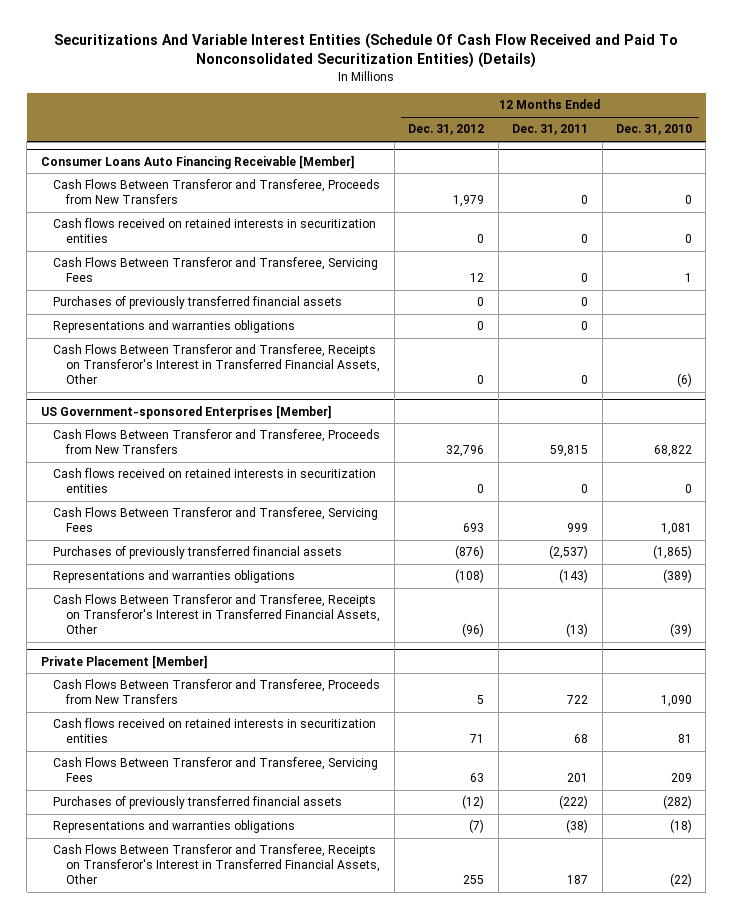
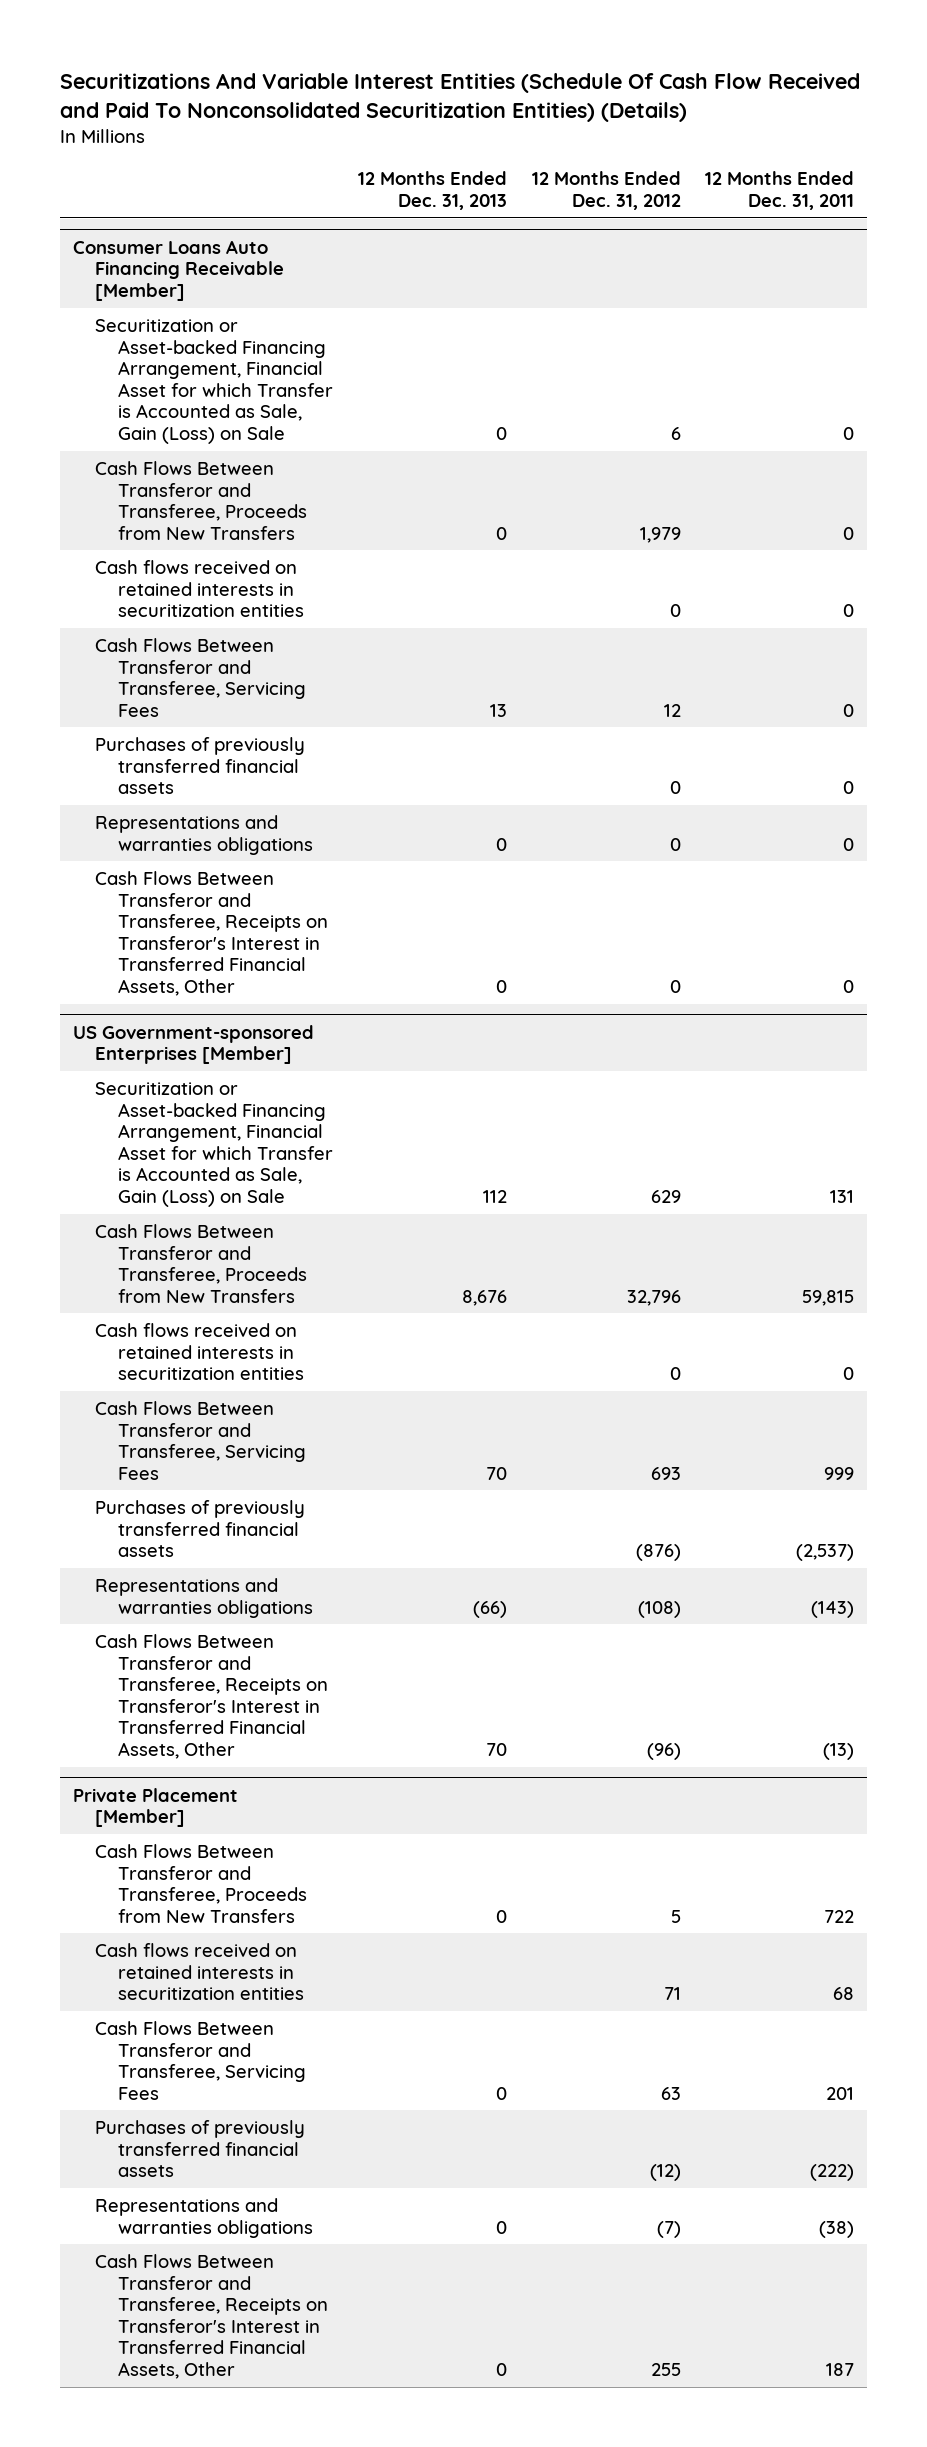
[616,124,693,136] Dec. 31, 2010 -> none
none -> [357,171,507,210] 12 Months Ended Dec. 31, 2013
none -> [95,318,334,444] Securitization or Asset-backed Financing Arrangement, Financial Asset for which Transfer is Accounted as Sale, Gain (Loss) on Sale
none -> [95,1081,334,1207] Securitization or Asset-backed Financing Arrangement, Financial Asset for which Transfer is Accounted as Sale, Gain (Loss) on Sale

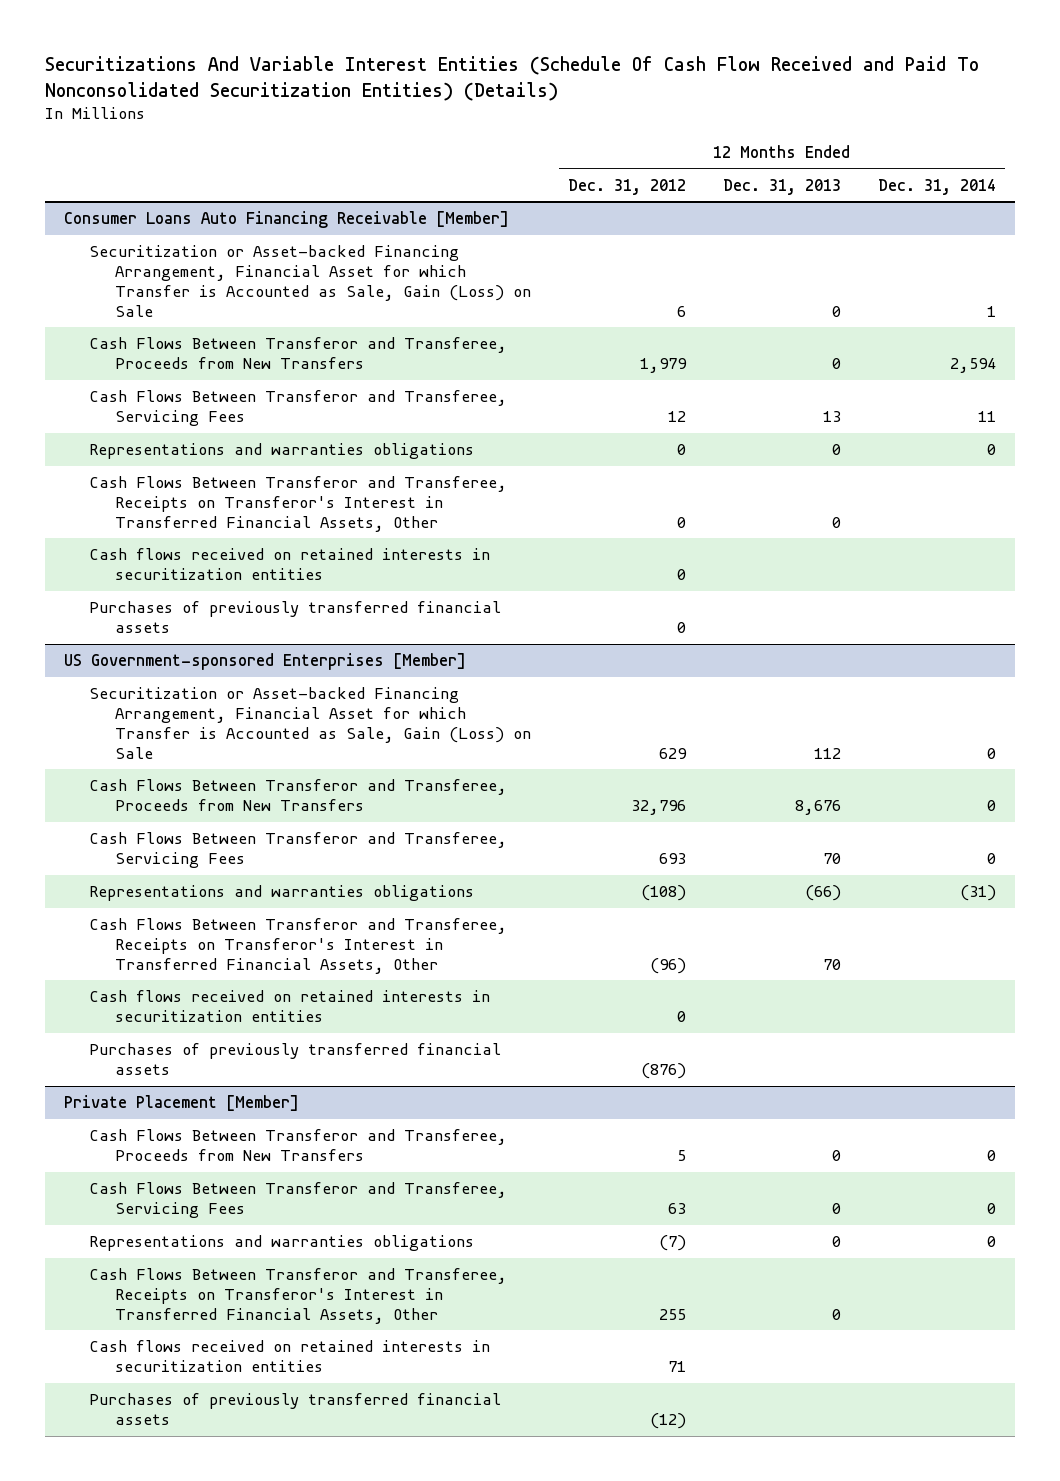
[705,171,855,210] 12 Months Ended Dec. 31, 2011 -> none
none -> [878,178,997,195] Dec. 31, 2014
[95,559,305,618] Cash flows received on retained interests in securitization entities -> [89,548,491,580] Cash flows received on retained interests in securitization entities
[95,736,306,795] Purchases of previously transferred financial assets -> [89,601,502,633] Purchases of previously transferred financial assets
[95,1322,305,1381] Cash flows received on retained interests in securitization entities -> [89,990,491,1022] Cash flows received on retained interests in securitization entities
[95,1499,306,1558] Purchases of previously transferred financial assets -> [89,1043,502,1075] Purchases of previously transferred financial assets
[95,1942,305,2001] Cash flows received on retained interests in securitization entities -> [89,1340,491,1372] Cash flows received on retained interests in securitization entities
[95,2119,306,2178] Purchases of previously transferred financial assets -> [89,1393,502,1425] Purchases of previously transferred financial assets

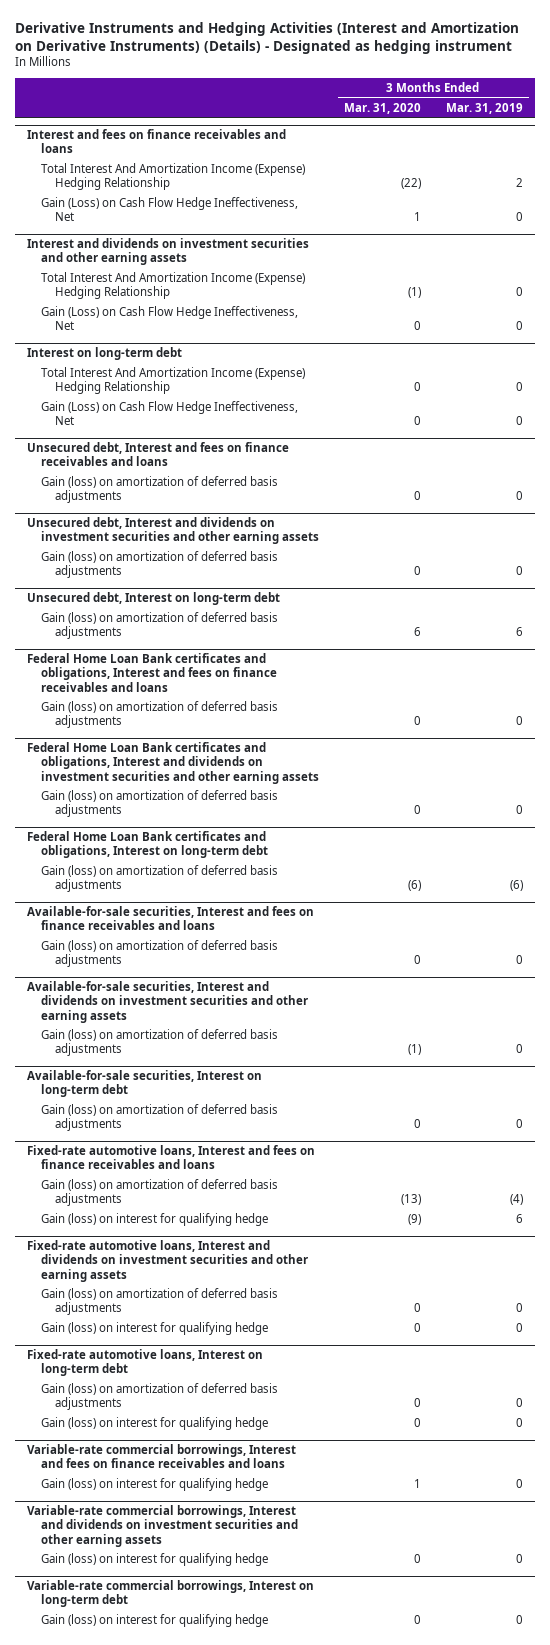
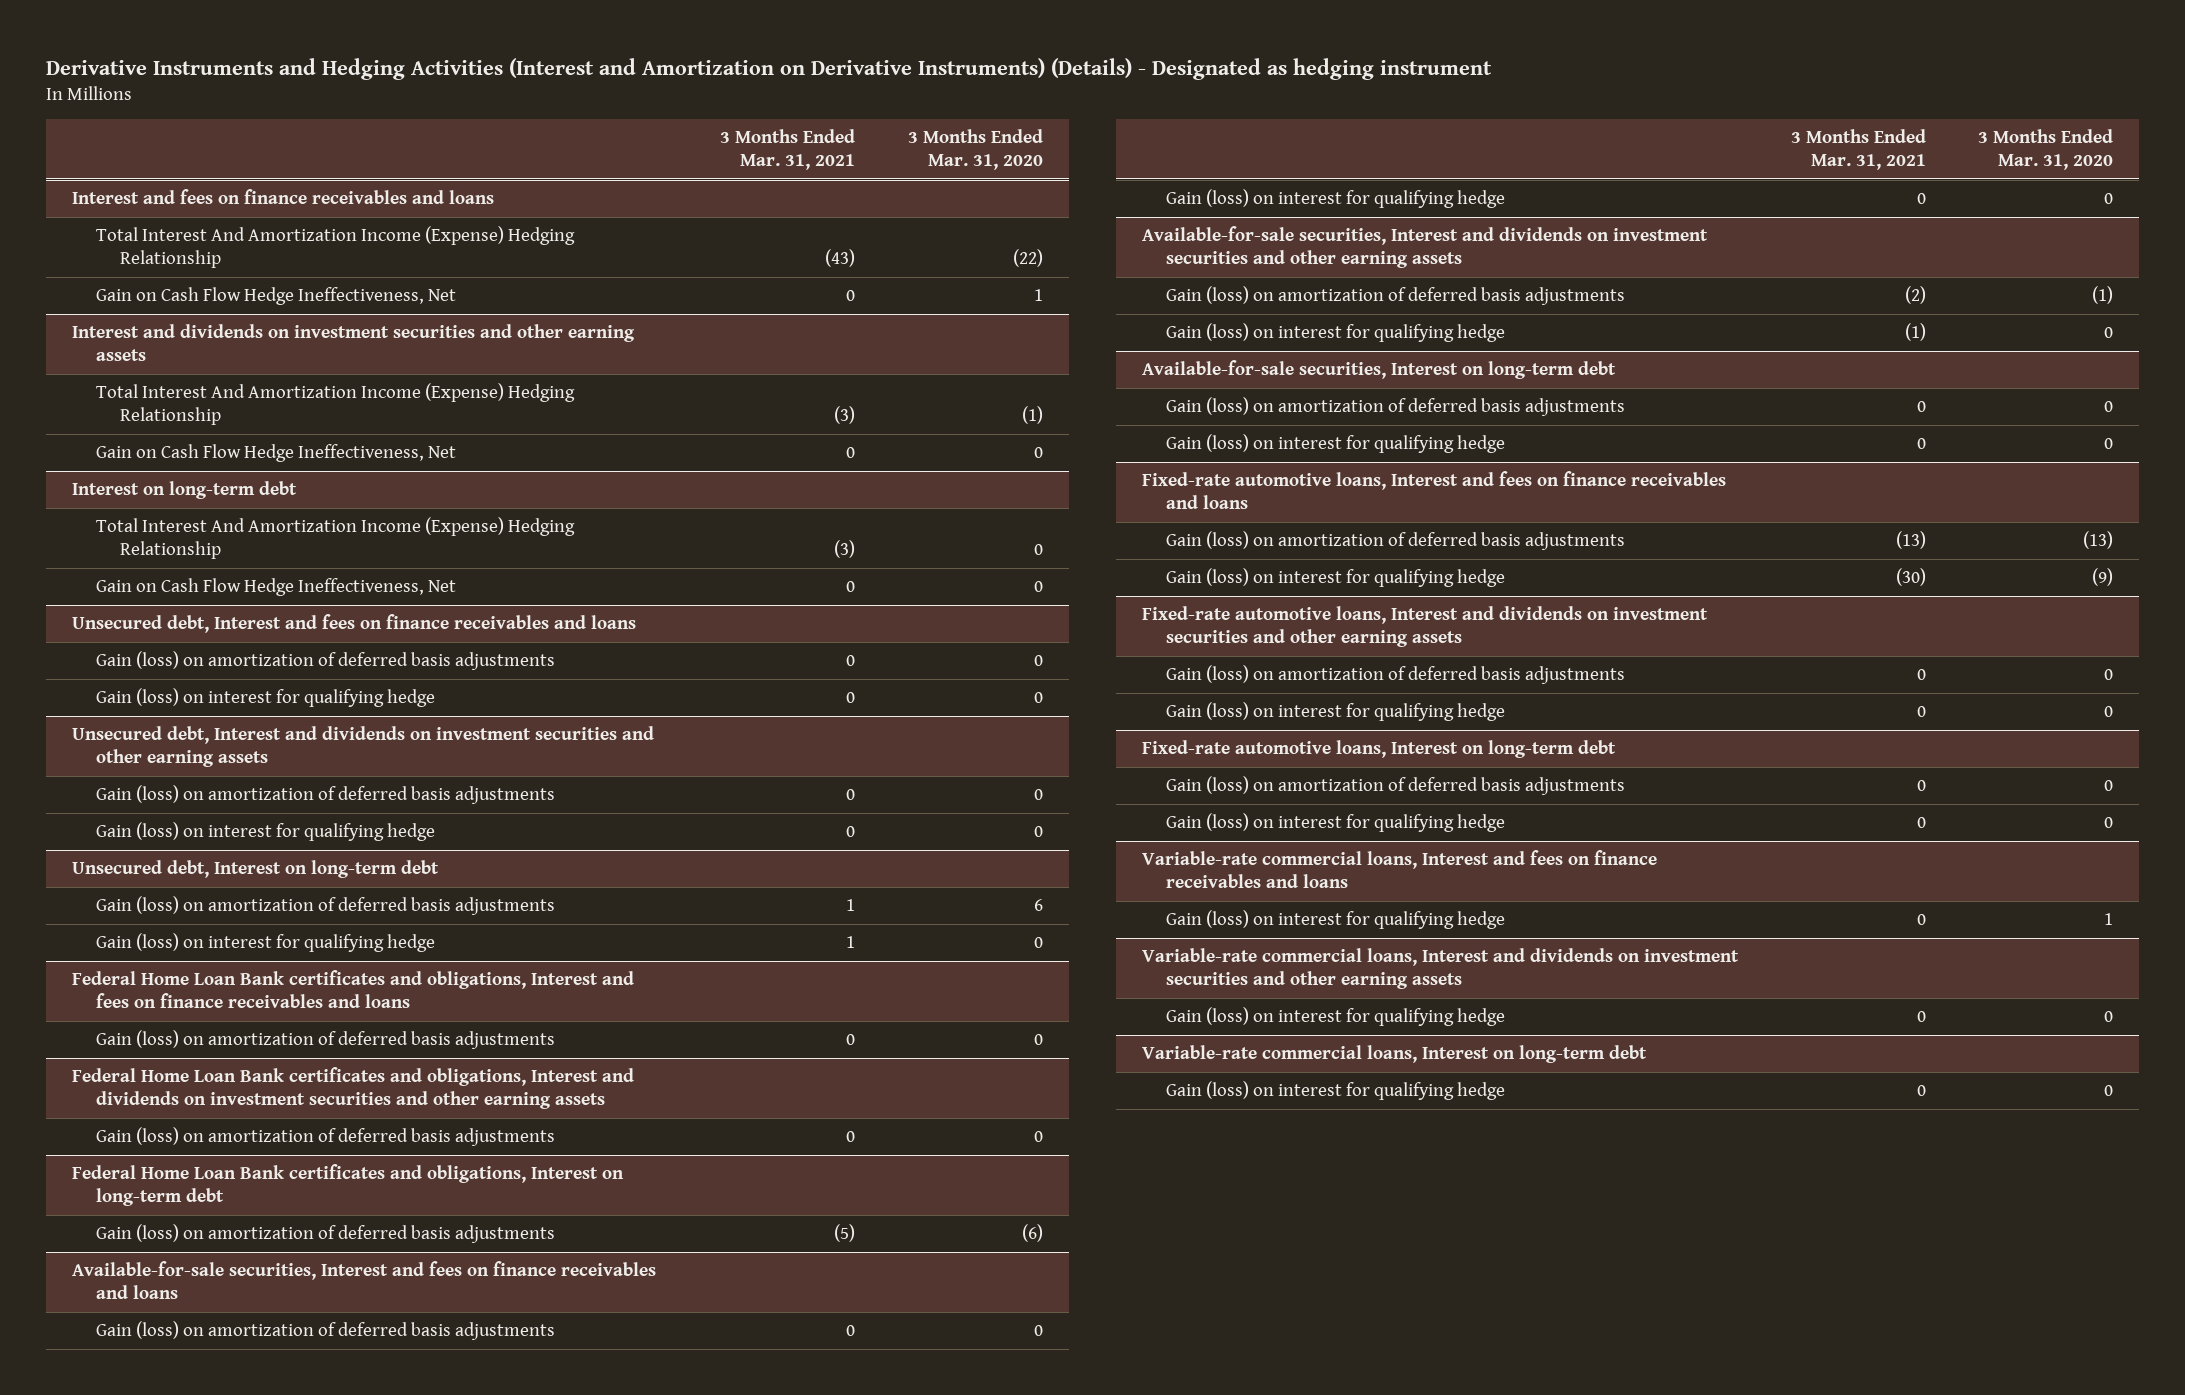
[445,102,523,114] Mar. 31, 2019 -> none
none -> [720,128,856,170] 3 Months Ended Mar. 31, 2021
[41,197,299,222] Gain (Loss) on Cash Flow Hedge Ineffectiveness, Net -> [95,287,456,306] Gain on Cash Flow Hedge Ineffectiveness, Net
[41,306,299,331] Gain (Loss) on Cash Flow Hedge Ineffectiveness, Net -> [95,444,456,463] Gain on Cash Flow Hedge Ineffectiveness, Net
[41,401,299,426] Gain (Loss) on Cash Flow Hedge Ineffectiveness, Net -> [95,578,456,597] Gain on Cash Flow Hedge Ineffectiveness, Net
none -> [95,688,435,708] Gain (loss) on interest for qualifying hedge
none -> [95,822,435,842] Gain (loss) on interest for qualifying hedge
none -> [95,933,435,953] Gain (loss) on interest for qualifying hedge
none -> [1166,189,1506,209] Gain (loss) on interest for qualifying hedge
none -> [1166,323,1506,343] Gain (loss) on interest for qualifying hedge
none -> [1166,434,1506,454] Gain (loss) on interest for qualifying hedge
[27,1444,297,1469] Variable-rate commercial borrowings, Interest and fees on finance receivables and loans -> [1142,850,1658,889] Variable-rate commercial loans, Interest and fees on finance receivables and loans
[27,1505,299,1547] Variable-rate commercial borrowings, Interest and dividends on investment securities and other earning assets -> [1142,948,1740,990] Variable-rate commercial loans, Interest and dividends on investment securities and other earning assets
[27,1580,315,1608] Variable-rate commercial borrowings, Interest on long-term debt -> [1142,1045,1648,1064] Variable-rate commercial loans, Interest on long-term debt

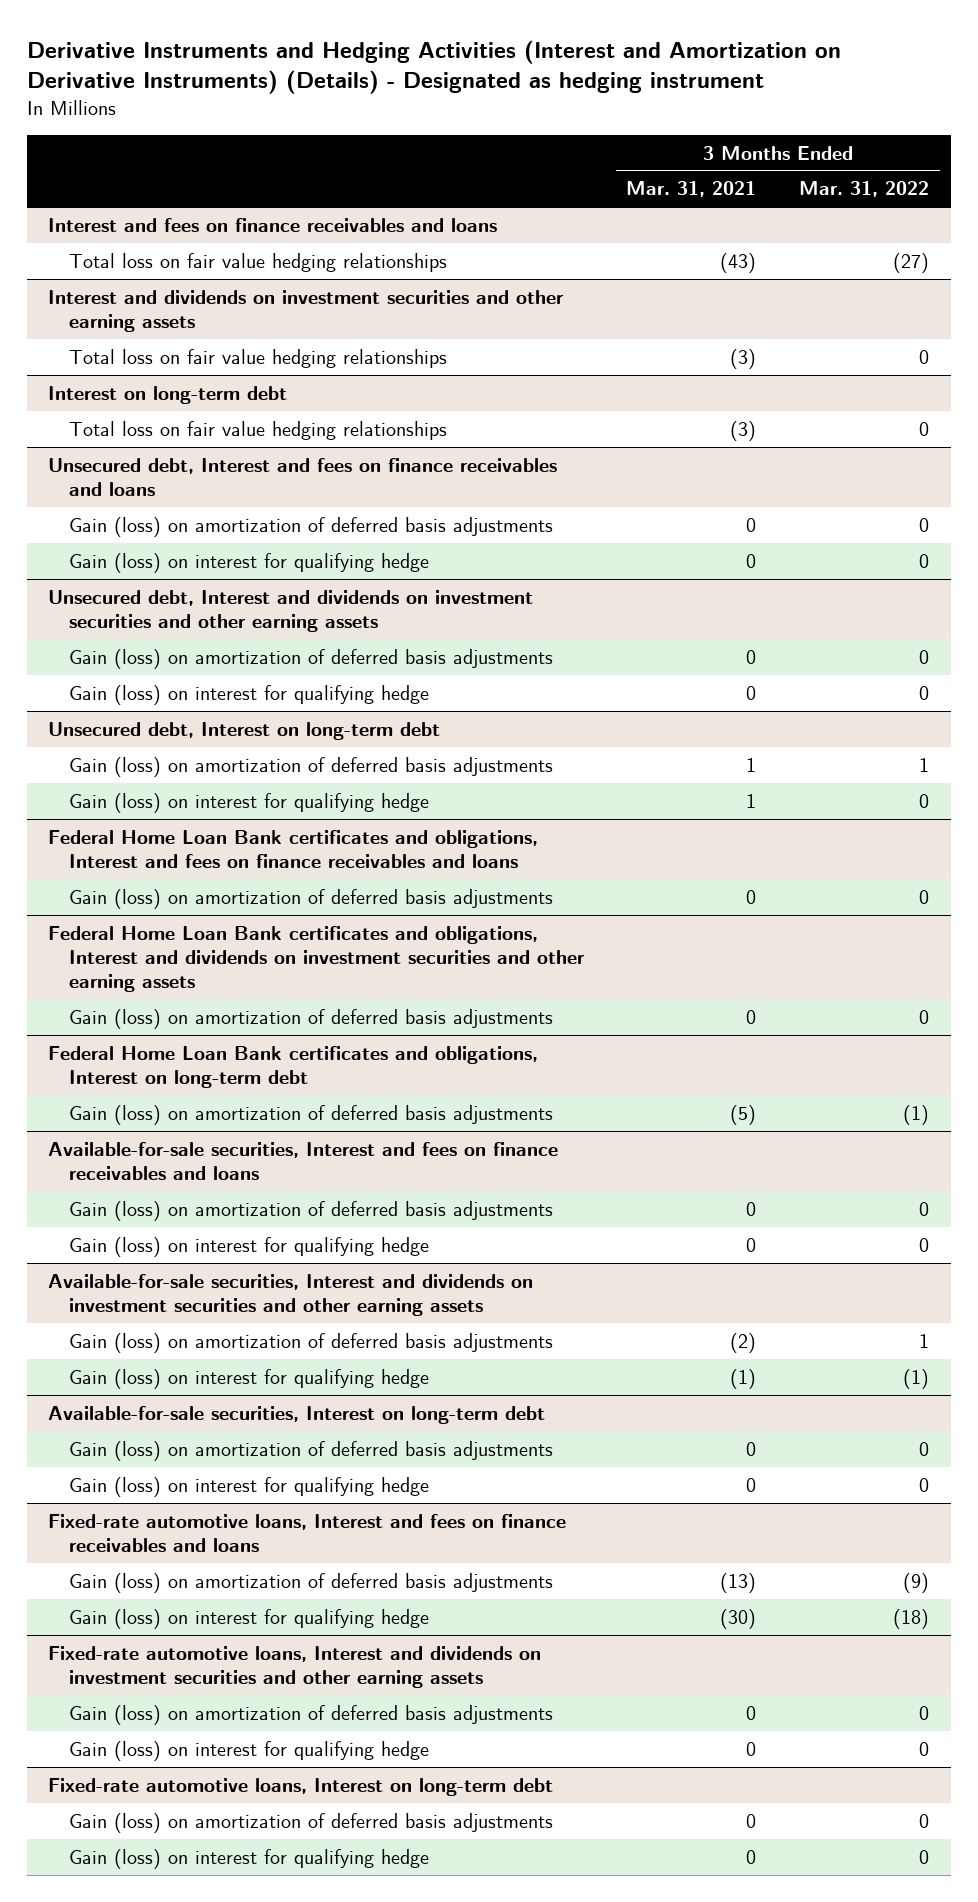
[907,128,1043,170] 3 Months Ended Mar. 31, 2020 -> none
none -> [799,181,930,198] Mar. 31, 2022
[95,287,456,306] Gain on Cash Flow Hedge Ineffectiveness, Net -> none
[95,226,575,269] Total Interest And Amortization Income (Expense) Hedging Relationship -> [68,252,447,272] Total loss on fair value hedging relationships
[95,444,456,463] Gain on Cash Flow Hedge Ineffectiveness, Net -> none
[95,383,575,426] Total Interest And Amortization Income (Expense) Hedging Relationship -> [68,348,447,368] Total loss on fair value hedging relationships
[95,578,456,597] Gain on Cash Flow Hedge Ineffectiveness, Net -> none
[95,517,575,560] Total Interest And Amortization Income (Expense) Hedging Relationship -> [68,420,447,440] Total loss on fair value hedging relationships
[1142,850,1658,889] Variable-rate commercial loans, Interest and fees on finance receivables and loans -> none
[1166,910,1506,930] Gain (loss) on interest for qualifying hedge -> none
[1142,948,1740,990] Variable-rate commercial loans, Interest and dividends on investment securities and other earning assets -> none
[1166,1007,1506,1027] Gain (loss) on interest for qualifying hedge -> none
[1142,1045,1648,1064] Variable-rate commercial loans, Interest on long-term debt -> none
[1166,1081,1506,1101] Gain (loss) on interest for qualifying hedge -> none

